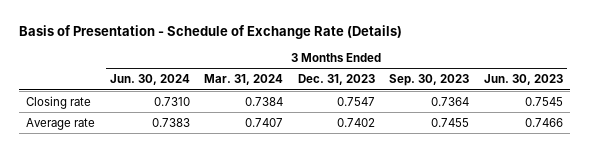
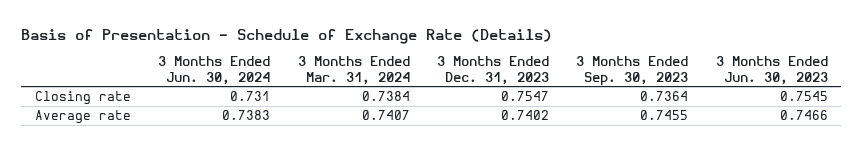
[153,96,190,106] 0.7310 -> [230,91,271,102] 0.731

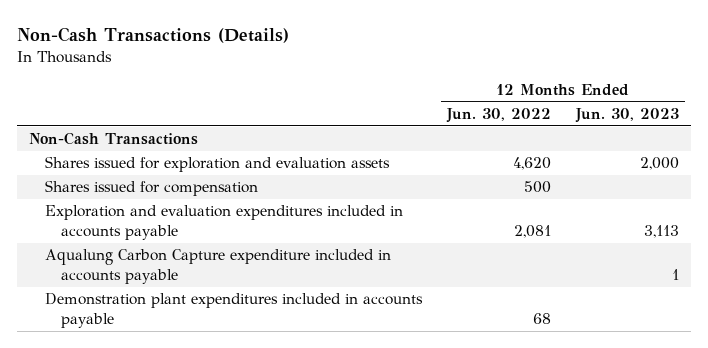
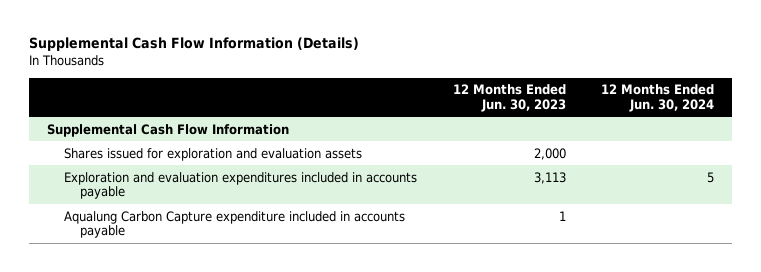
[16,26,289,43] Non-Cash Transactions (Details) -> [29,37,360,52] Supplemental Cash Flow Information (Details)
[445,107,551,123] Jun. 30, 2022 -> none
none -> [601,84,715,112] 12 Months Ended Jun. 30, 2024
[29,132,199,146] Non-Cash Transactions -> [47,123,290,137] Supplemental Cash Flow Information
[44,180,258,197] Shares issued for compensation -> none
[44,293,423,329] Demonstration plant expenditures included in accounts payable -> none

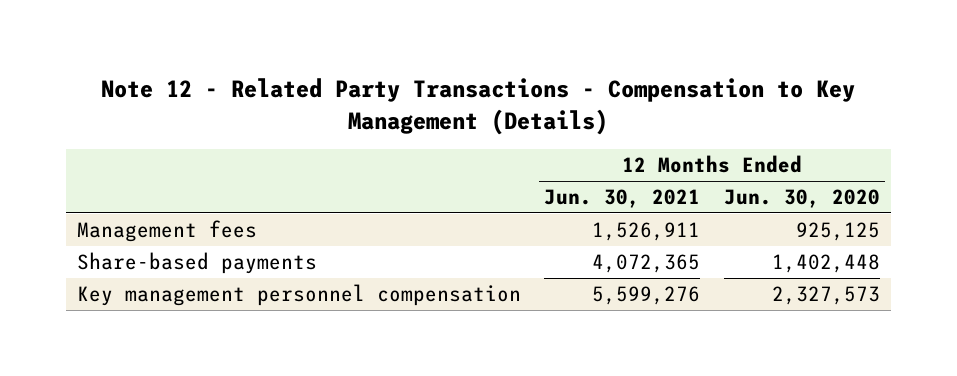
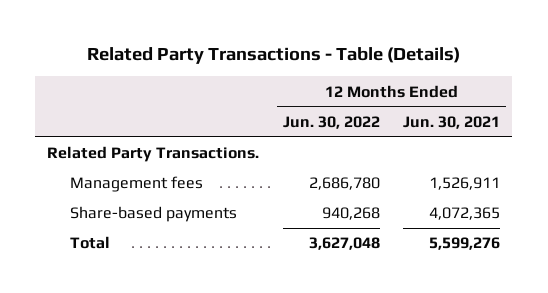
[101,78,856,135] Note 12 - Related Party Transactions - Compensation to Key Management (Details) -> [86,47,460,65] Related Party Transactions - Table (Details)
[723,189,880,209] Jun. 30, 2020 -> none
none -> [282,115,380,129] Jun. 30, 2022
none -> [47,146,260,163] Related Party Transactions.
[77,284,522,307] Key management personnel compensation -> [69,236,110,250] Total

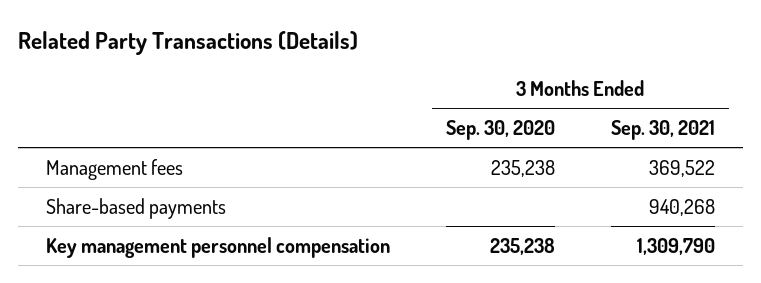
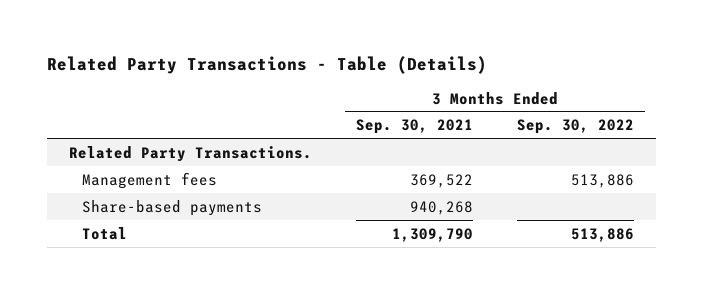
[18,31,359,56] Related Party Transactions (Details) -> [47,56,488,75] Related Party Transactions - Table (Details)
[445,120,555,141] Sep. 30, 2020 -> none
none -> [517,119,635,135] Sep. 30, 2022
none -> [69,145,313,162] Related Party Transactions.
[46,236,391,258] Key management personnel compensation -> [81,226,127,240] Total

